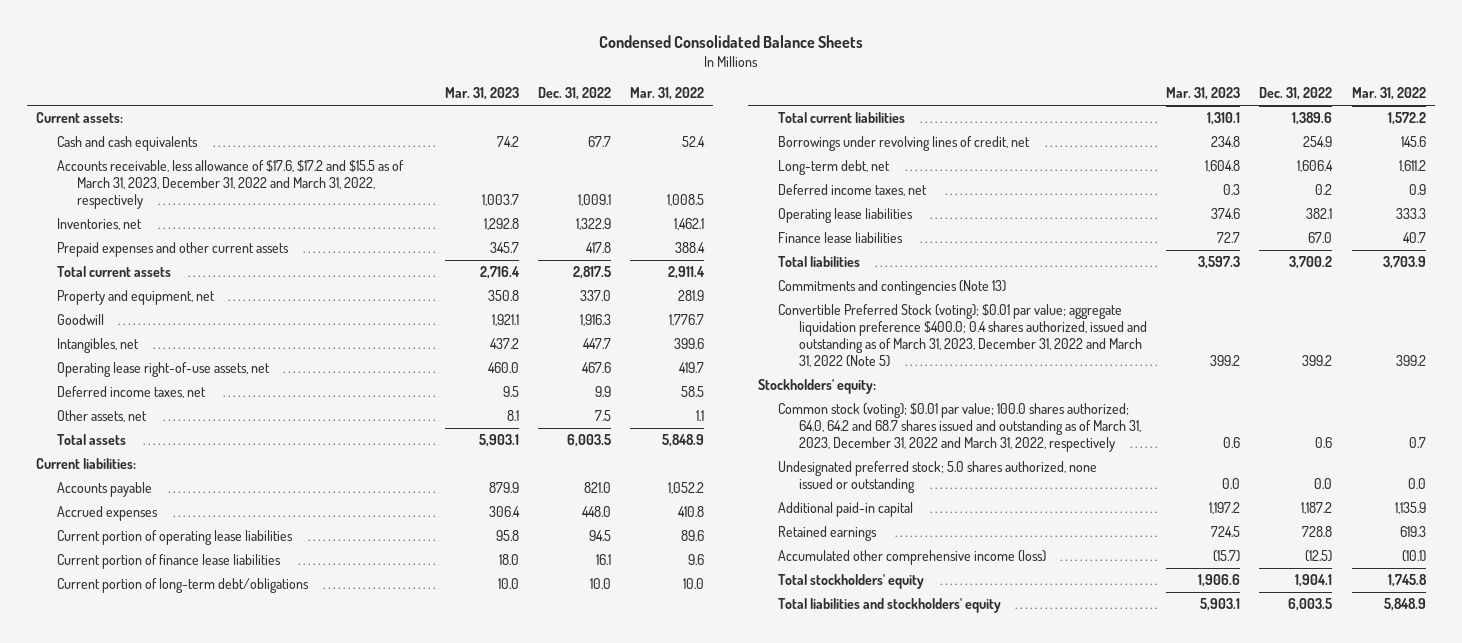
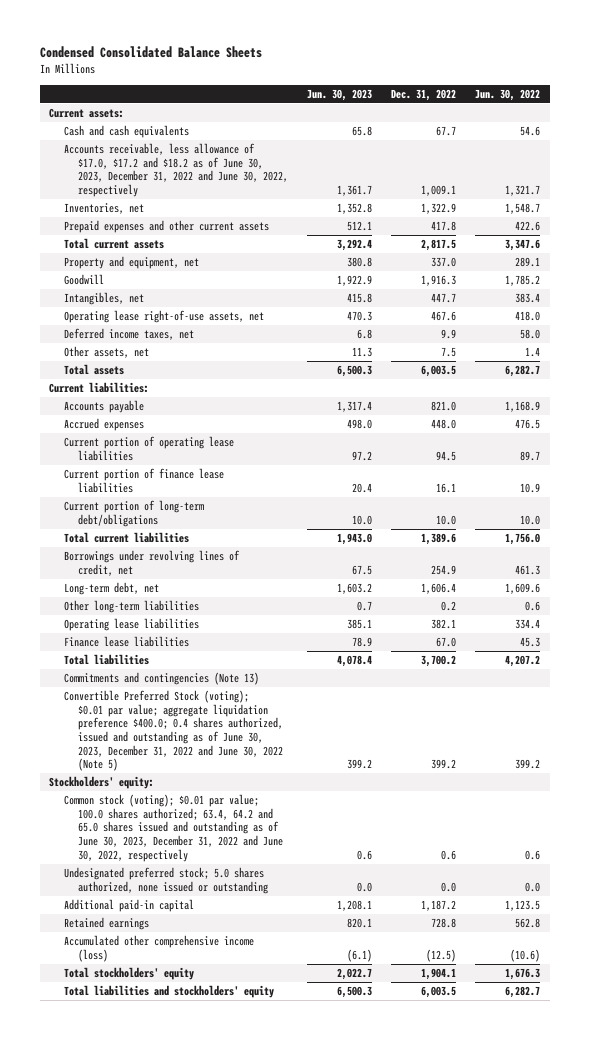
[444,87,519,101] Mar. 31, 2023 -> none
[629,87,704,101] Mar. 31, 2022 -> none
none -> [307,88,373,101] Jun. 30, 2023
none -> [475,88,541,101] Jun. 30, 2022
[56,160,404,210] Accounts receivable, less allowance of $17.6, $17.2 and $15.5 as of March 31, 2023, December 31, 2022 and March 31, 2022, respectively -> [63,143,289,198] Accounts receivable, less allowance of $17.0, $17.2 and $18.2 as of June 30, 2023, December 31, 2022 and June 30, 2022, respectively
[778,184,928,197] Deferred income taxes, net -> none
none -> [63,600,199,614] Other long-term liabilities
[778,304,1148,368] Convertible Preferred Stock (voting); $0.01 par value; aggregate liquidation preference $400.0; 0.4 shares authorized, issued and outstanding as of March 31, 2023, December 31, 2022 and March 31, 2022 (Note 5) -> [63,690,284,772] Convertible Preferred Stock (voting); $0.01 par value; aggregate liquidation preference $400.0; 0.4 shares authorized, issued and outstanding as of June 30, 2023, December 31, 2022 and June 30, 2022 (Note 5)
[778,403,1142,453] Common stock (voting); $0.01 par value; 100.0 shares authorized; 64.0, 64.2 and 68.7 shares issued and outstanding as of March 31, 2023, December 31, 2022 and March 31, 2022, respectively -> [63,794,284,862] Common stock (voting); $0.01 par value; 100.0 shares authorized; 63.4, 64.2 and 65.0 shares issued and outstanding as of June 30, 2023, December 31, 2022 and June 30, 2022, respectively

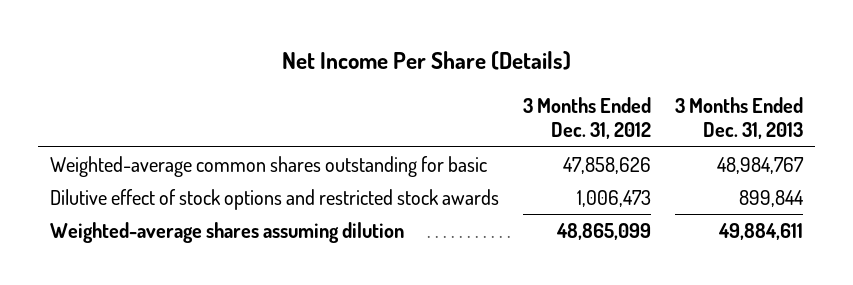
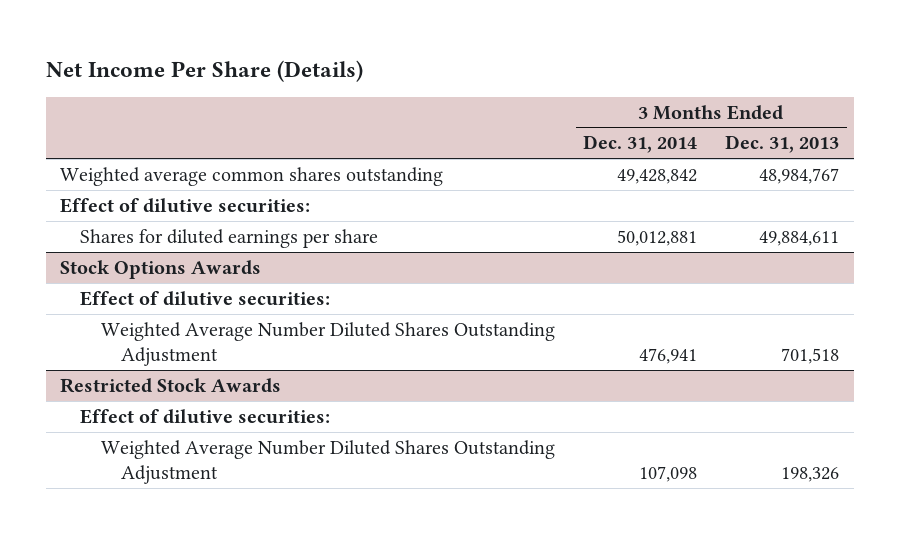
[523,96,652,140] 3 Months Ended Dec. 31, 2012 -> none
none -> [583,135,698,154] Dec. 31, 2014
[50,188,500,210] Dilutive effect of stock options and restricted stock awards -> none
[50,155,488,177] Weighted-average common shares outstanding for basic -> [60,166,444,186] Weighted average common shares outstanding
none -> [60,197,311,213] Effect of dilutive securities:
[50,221,405,243] Weighted-average shares assuming dilution -> [80,228,379,248] Shares for diluted earnings per share
none -> [60,259,262,279] Stock Options Awards
none -> [80,290,331,306] Effect of dilutive securities:
none -> [100,321,555,367] Weighted Average Number Diluted Shares Outstanding Adjustment
none -> [60,377,282,393] Restricted Stock Awards
none -> [80,408,331,424] Effect of dilutive securities:
none -> [100,439,555,485] Weighted Average Number Diluted Shares Outstanding Adjustment

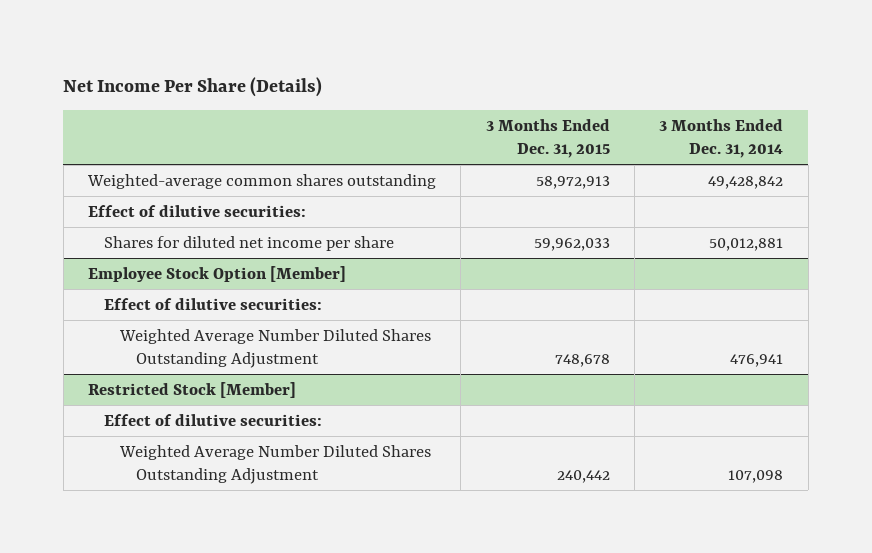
[725,135,840,154] Dec. 31, 2013 -> none
none -> [485,118,610,158] 3 Months Ended Dec. 31, 2015
[60,166,444,186] Weighted average common shares outstanding -> [87,173,437,189] Weighted-average common shares outstanding
[80,228,379,248] Shares for diluted earnings per share -> [103,235,394,251] Shares for diluted net income per share
[60,259,262,279] Stock Options Awards -> [88,265,347,282] Employee Stock Option [Member]
[60,377,282,393] Restricted Stock Awards -> [88,381,297,398] Restricted Stock [Member]

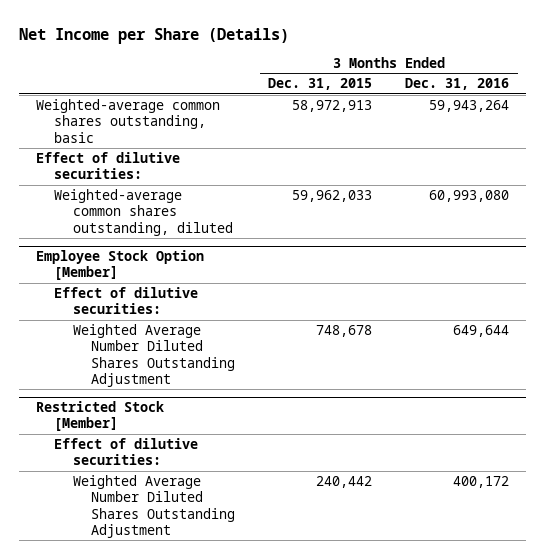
[63,76,323,97] Net Income Per Share (Details) -> [19,27,290,44] Net Income per Share (Details)
[659,118,784,158] 3 Months Ended Dec. 31, 2014 -> none
none -> [405,78,510,91] Dec. 31, 2016
[87,173,437,189] Weighted-average common shares outstanding -> [35,98,220,143] Weighted-average common shares outstanding, basic
[103,235,394,251] Shares for diluted net income per share -> [54,188,233,236] Weighted-average common shares outstanding, diluted

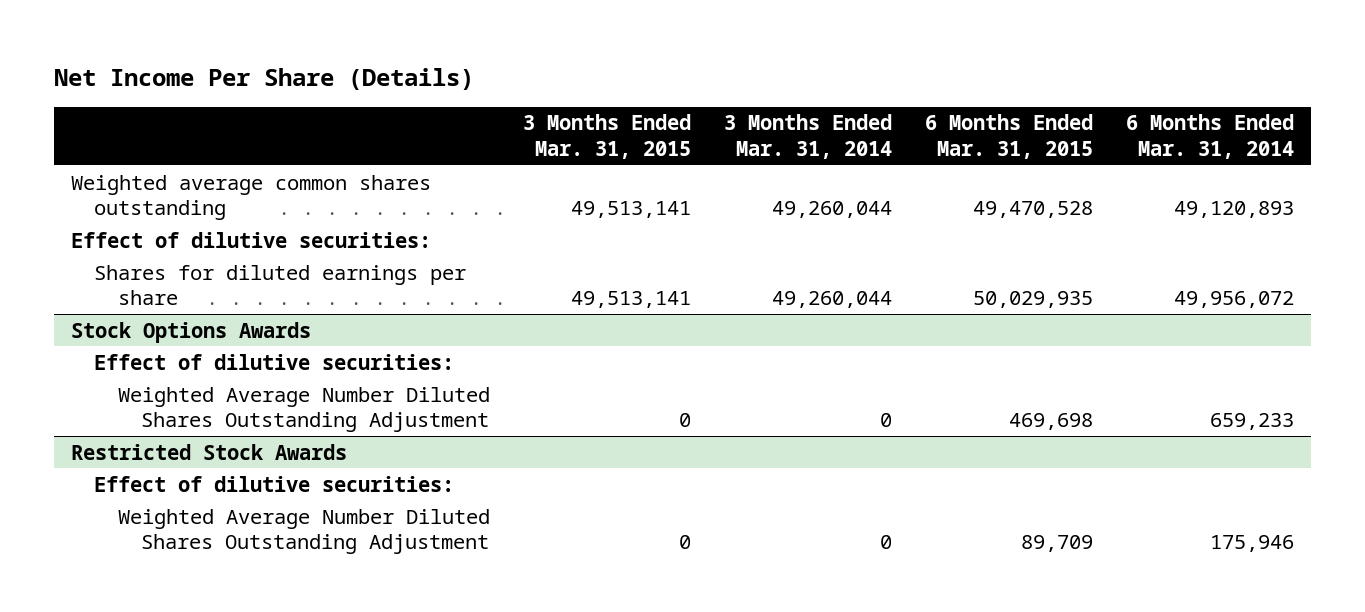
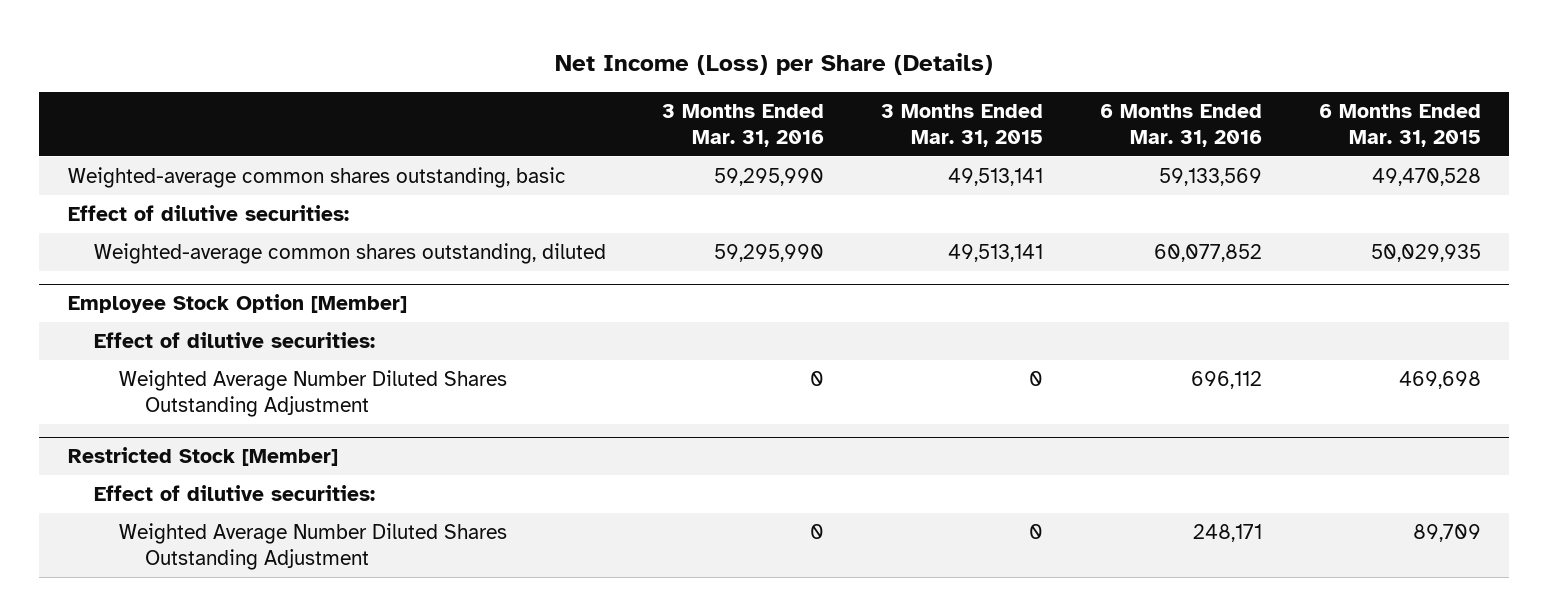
[54,68,475,91] Net Income Per Share (Details) -> [555,53,994,76] Net Income (Loss) per Share (Details)
[724,114,893,160] 3 Months Ended Mar. 31, 2014 -> none
[1126,114,1295,160] 6 Months Ended Mar. 31, 2014 -> none
none -> [662,103,825,147] 3 Months Ended Mar. 31, 2016
none -> [1100,103,1263,147] 6 Months Ended Mar. 31, 2016
[70,174,431,221] Weighted average common shares outstanding -> [67,167,566,189] Weighted-average common shares outstanding, basic
[94,264,467,306] Shares for diluted earnings per share -> [93,243,606,265] Weighted-average common shares outstanding, diluted
[70,321,311,343] Stock Options Awards -> [67,294,407,314] Employee Stock Option [Member]
[70,443,347,460] Restricted Stock Awards -> [67,447,338,467] Restricted Stock [Member]

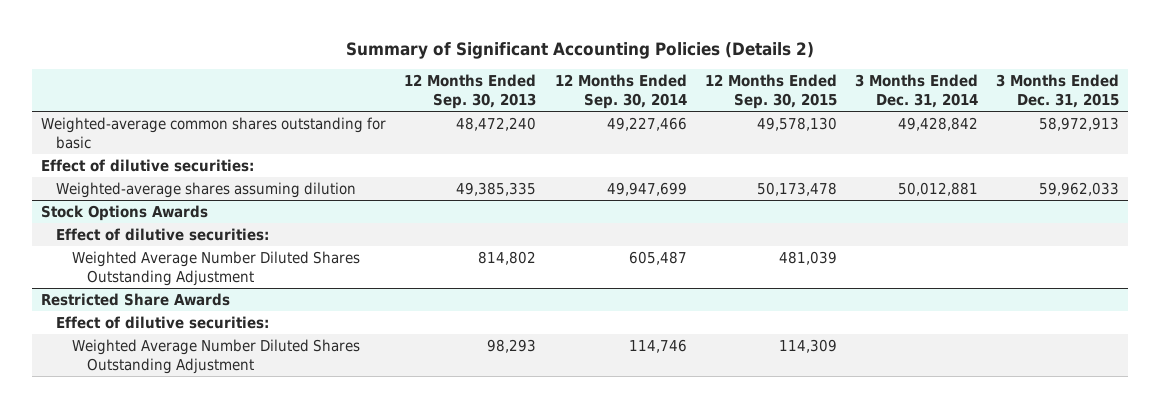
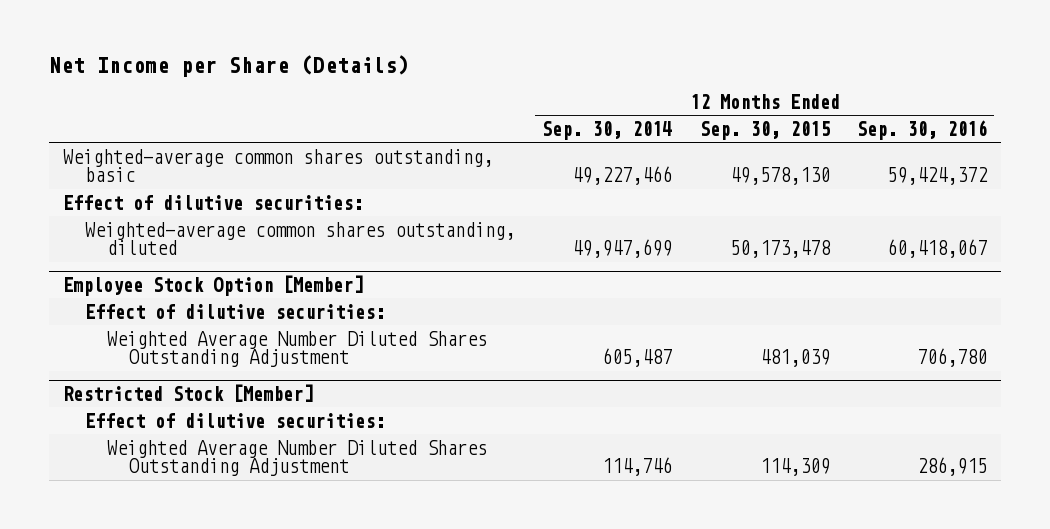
[346,41,815,59] Summary of Significant Accounting Policies (Details 2) -> [48,54,409,77] Net Income per Share (Details)
[404,74,537,110] 12 Months Ended Sep. 30, 2013 -> none
[855,74,979,109] 3 Months Ended Dec. 31, 2014 -> none
[996,74,1120,109] 3 Months Ended Dec. 31, 2015 -> none
none -> [857,119,988,140] Sep. 30, 2016
[40,116,386,149] Weighted-average common shares outstanding for basic -> [62,148,493,183] Weighted-average common shares outstanding, basic
[56,181,357,198] Weighted-average shares assuming dilution -> [84,221,515,256] Weighted-average common shares outstanding, diluted
[40,204,208,221] Stock Options Awards -> [62,274,363,296] Employee Stock Option [Member]
[40,292,230,306] Restricted Share Awards -> [62,383,313,402] Restricted Stock [Member]

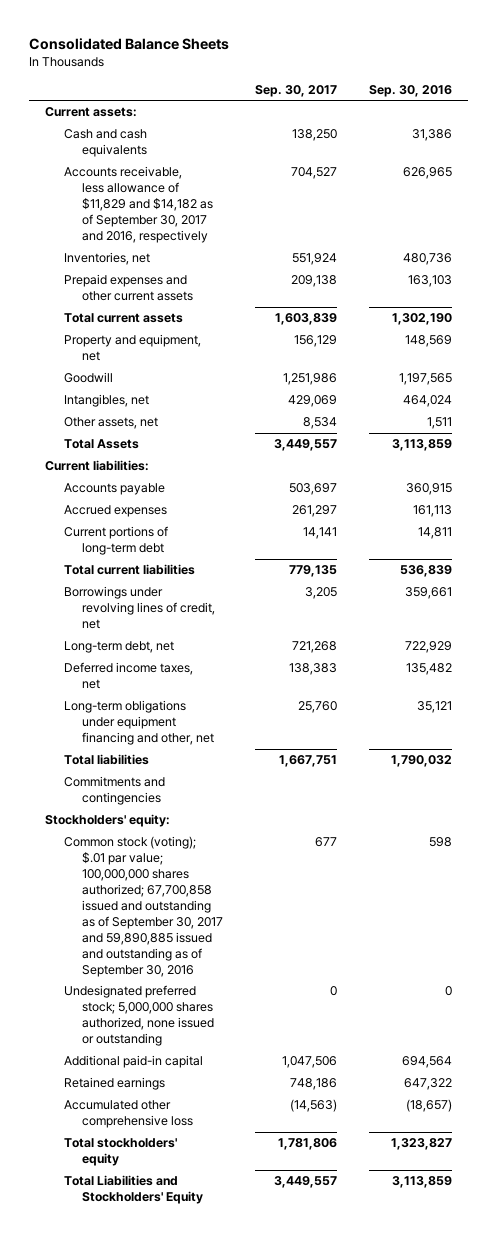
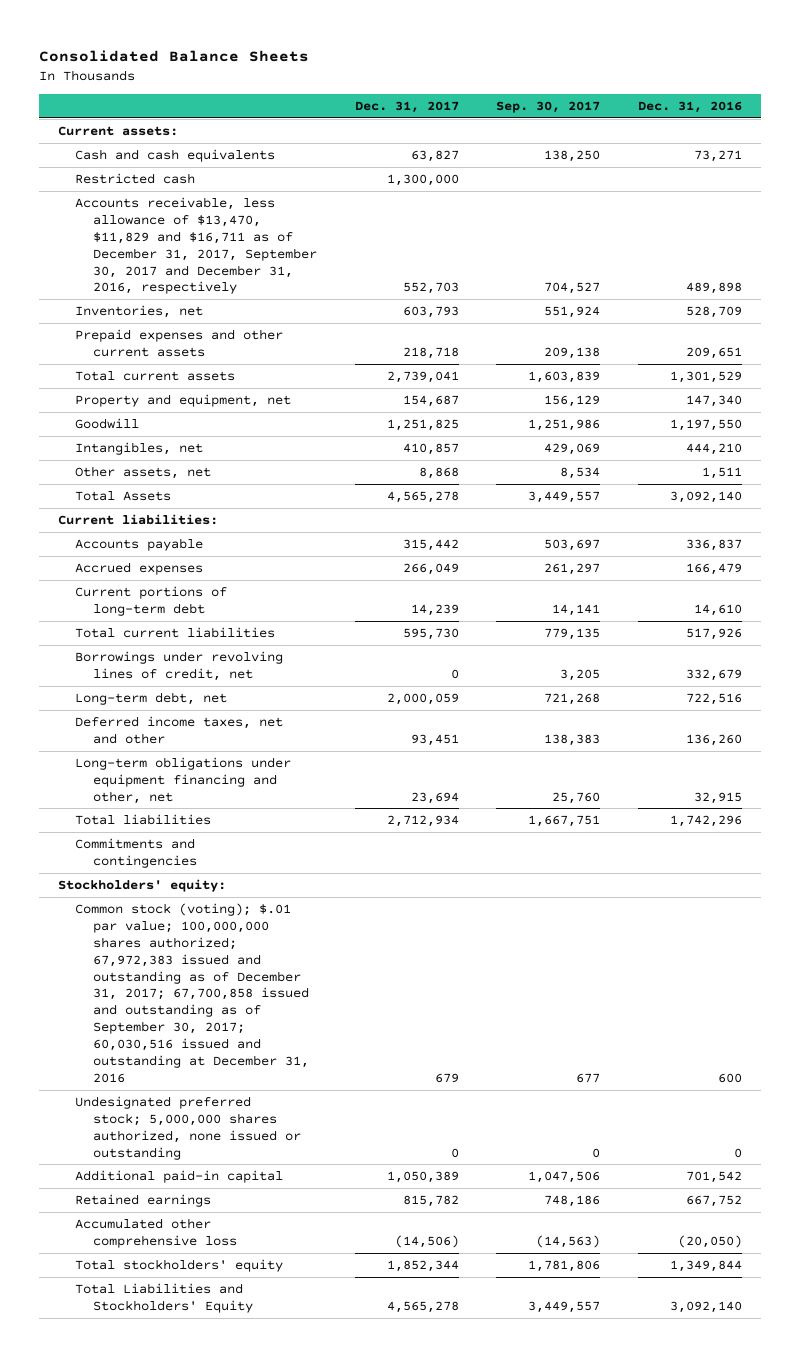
[368,84,452,97] Sep. 30, 2016 -> none
none -> [354,101,459,114] Dec. 31, 2017
none -> [638,101,743,114] Dec. 31, 2016
none -> [75,173,196,185] Restricted cash
[63,166,213,244] Accounts receivable, less allowance of $11,829 and $14,182 as of September 30, 2017 and 2016, respectively -> [75,197,317,295] Accounts receivable, less allowance of $13,470, $11,829 and $16,711 as of December 31, 2017, September 30, 2017 and December 31, 2016, respectively
[63,662,193,690] Deferred income taxes, net -> [75,716,284,744] Deferred income taxes, net and other
[63,836,223,977] Common stock (voting); $.01 par value; 100,000,000 shares authorized; 67,700,858 issued and outstanding as of September 30, 2017 and 59,890,885 issued and outstanding as of September 30, 2016 -> [75,903,309,1083] Common stock (voting); $.01 par value; 100,000,000 shares authorized; 67,972,383 issued and outstanding as of December 31, 2017; 67,700,858 issued and outstanding as of September 30, 2017; 60,030,516 issued and outstanding at December 31, 2016

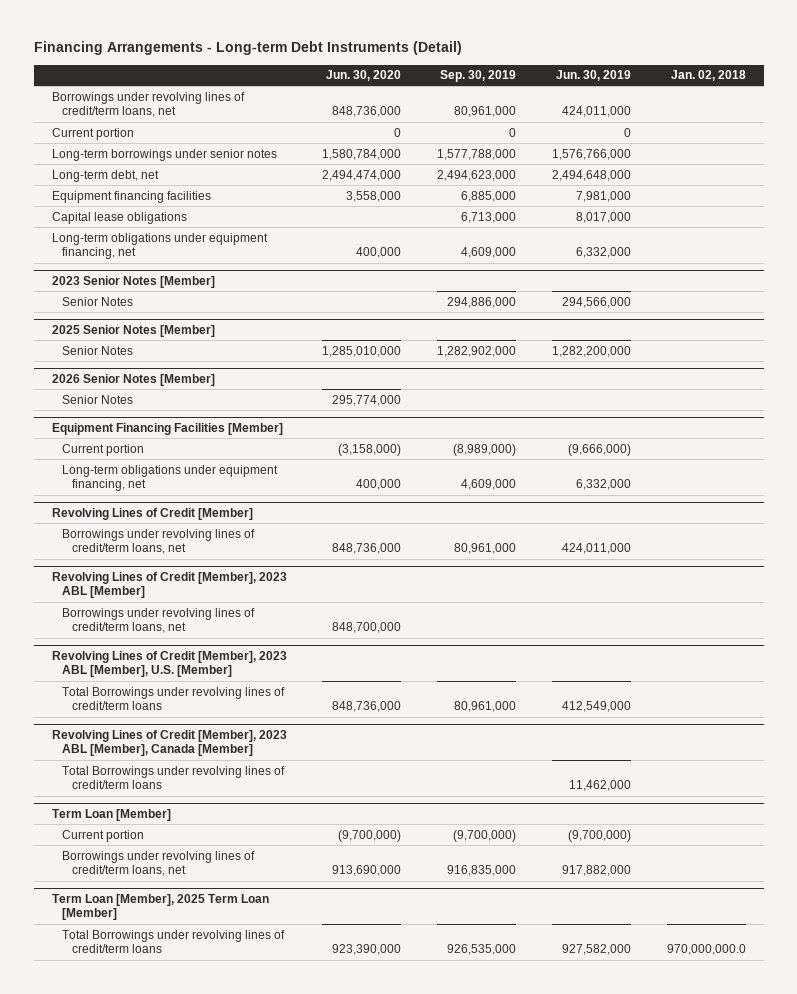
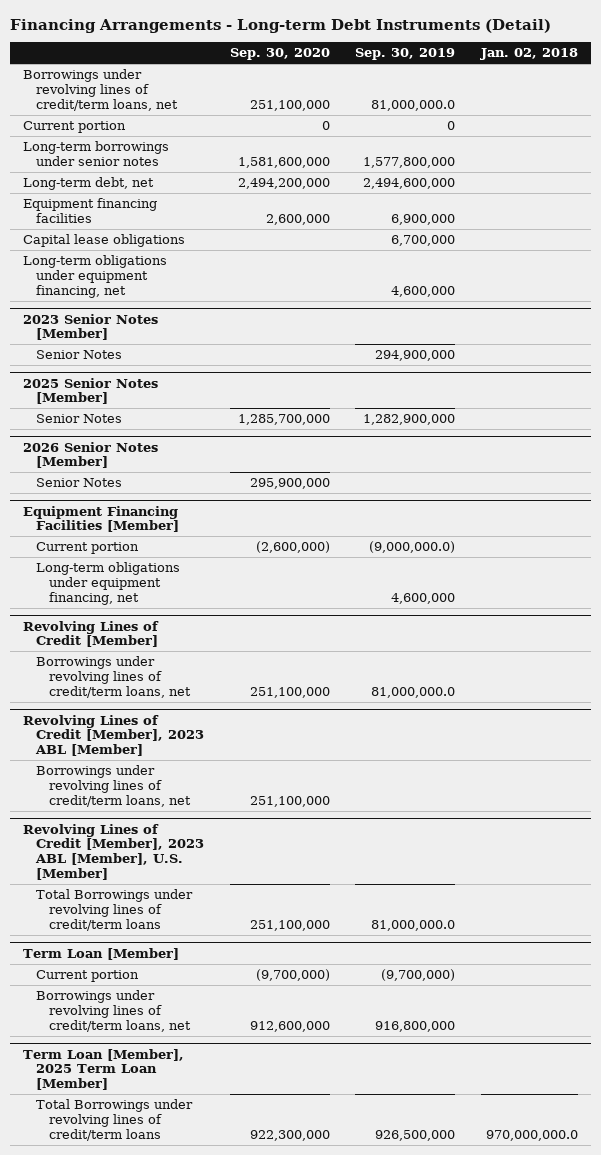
[326,70,402,82] Jun. 30, 2020 -> none
[555,70,631,82] Jun. 30, 2019 -> none
none -> [229,48,330,61] Sep. 30, 2020
[454,106,517,118] 80,961,000 -> [371,99,456,111] 81,000,000.0
[437,148,517,160] 1,577,788,000 -> [363,156,456,168] 1,577,800,000
[437,169,517,181] 2,494,623,000 -> [363,178,456,190] 2,494,600,000
[461,190,517,202] 6,885,000 -> [391,213,456,225] 6,900,000
[461,211,517,223] 6,713,000 -> [391,235,456,247] 6,700,000
[461,247,517,259] 4,609,000 -> [391,285,456,297] 4,600,000
[447,296,517,308] 294,886,000 -> [375,350,456,362] 294,900,000
[437,345,517,357] 1,282,902,000 -> [363,414,456,426] 1,282,900,000
[453,443,517,456] (8,989,000) -> [369,541,456,554] (9,000,000.0)
[461,479,517,491] 4,609,000 -> [391,592,456,604] 4,600,000
[454,543,517,555] 80,961,000 -> [371,686,456,698] 81,000,000.0
[51,729,287,757] Revolving Lines of Credit [Member], 2023 ABL [Member], Canada [Member] -> none
[61,765,285,790] Total Borrowings under revolving lines of credit/term loans -> none
[454,701,517,713] 80,961,000 -> [371,919,456,931] 81,000,000.0
[447,865,517,877] 916,835,000 -> [375,1020,456,1032] 916,800,000
[447,944,517,956] 926,535,000 -> [375,1129,456,1141] 926,500,000

